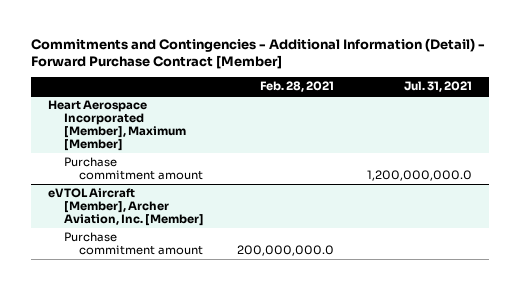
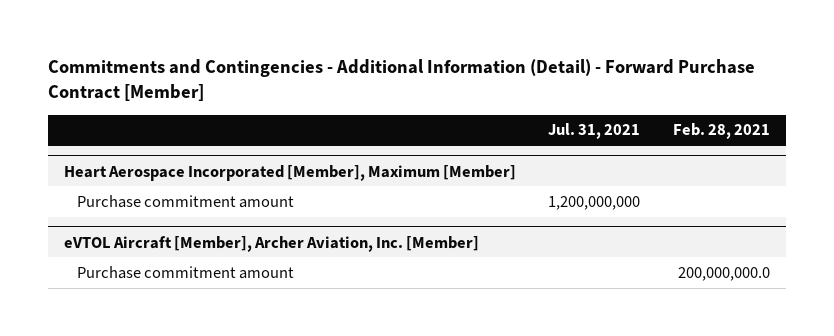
[367,170,473,182] 1,200,000,000.0 -> [548,195,641,210] 1,200,000,000

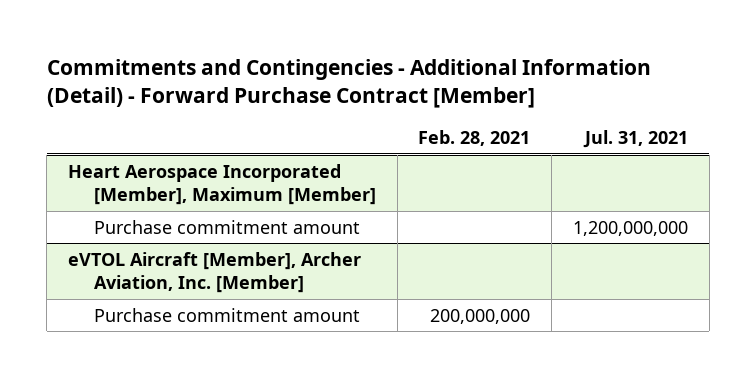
[677,266,770,281] 200,000,000.0 -> [430,308,531,324] 200,000,000

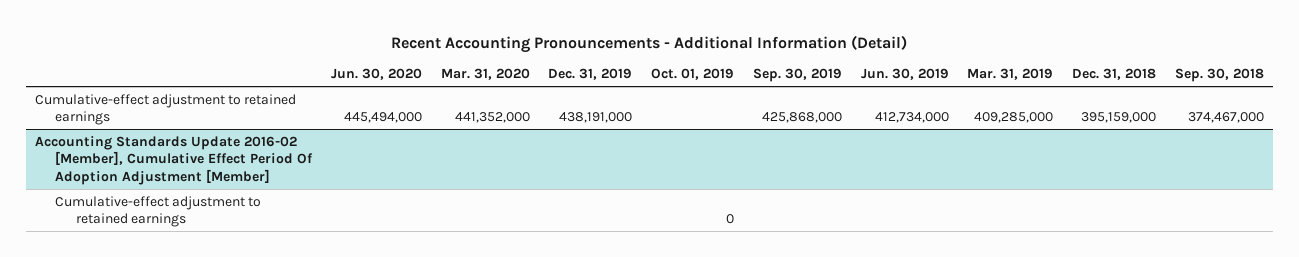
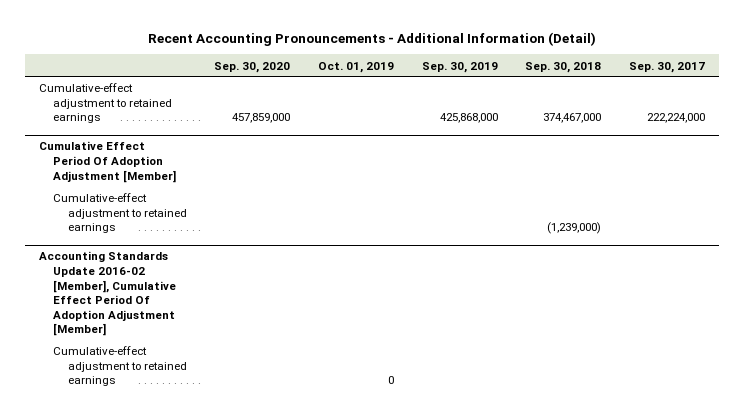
[331,68,423,81] Jun. 30, 2020 -> none
[440,68,530,81] Mar. 31, 2020 -> none
[548,68,633,81] Dec. 31, 2019 -> none
[860,68,949,81] Jun. 30, 2019 -> none
[967,68,1054,81] Mar. 31, 2019 -> none
[1071,68,1156,81] Dec. 31, 2018 -> none
none -> [214,61,291,73] Sep. 30, 2020
none -> [629,61,706,73] Sep. 30, 2017
none -> [38,141,177,183] Cumulative Effect Period Of Adoption Adjustment [Member]
none -> [53,193,187,234] Cumulative-effect adjustment to retained earnings

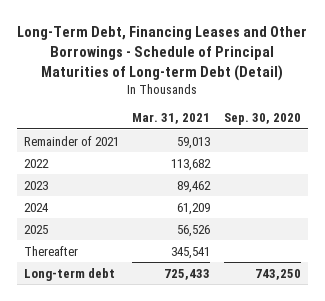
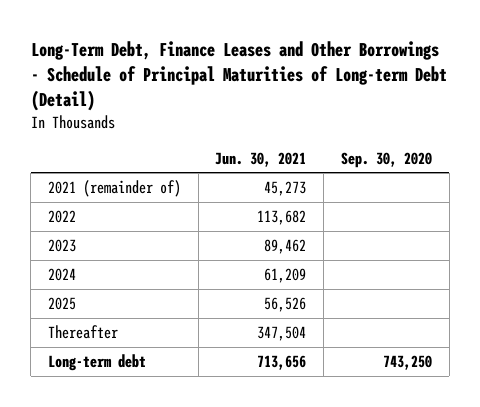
[17,25,308,81] Long-Term Debt, Financing Leases and Other Borrowings - Schedule of Principal Maturities of Long-term Debt (Detail) -> [30,40,447,111] Long-Term Debt, Finance Leases and Other Borrowings - Schedule of Principal Maturities of Long-term Debt (Detail)
[132,113,211,125] Mar. 31, 2021 -> none
none -> [215,151,307,167] Jun. 30, 2021
[23,135,119,146] Remainder of 2021 -> [47,180,181,198] 2021 (remainder of)

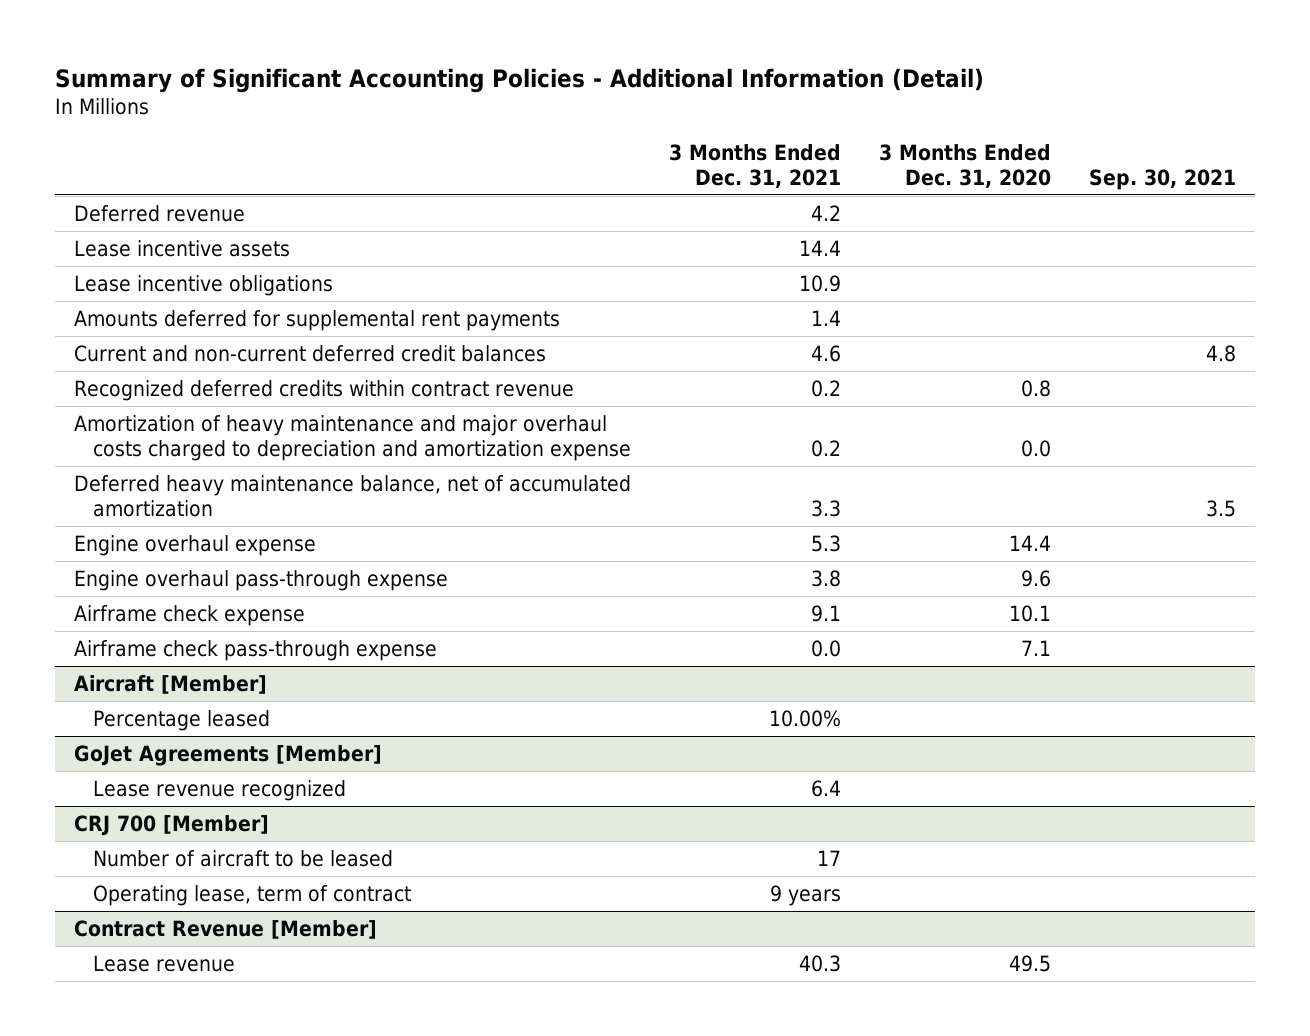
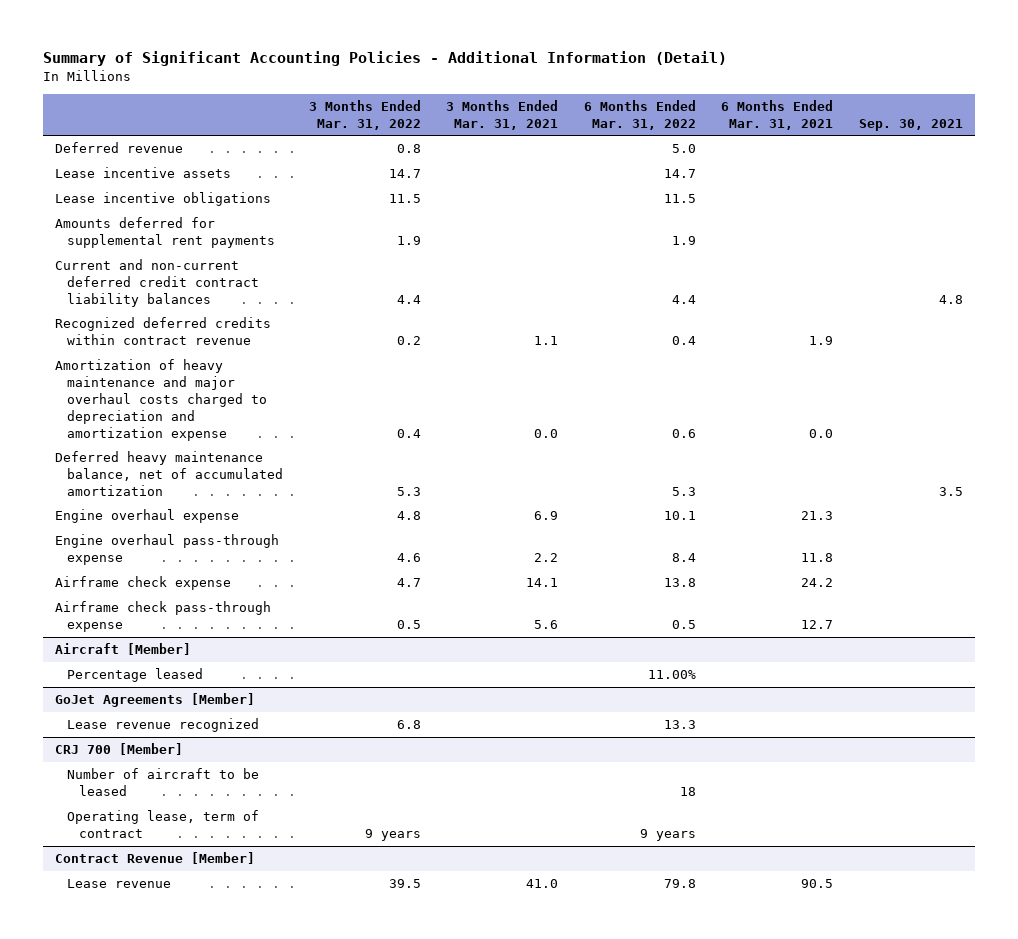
[669,144,842,188] 3 Months Ended Dec. 31, 2021 -> none
[879,144,1052,188] 3 Months Ended Dec. 31, 2020 -> none
none -> [308,99,421,130] 3 Months Ended Mar. 31, 2022
none -> [446,99,559,130] 3 Months Ended Mar. 31, 2021
none -> [583,99,696,130] 6 Months Ended Mar. 31, 2022
none -> [721,99,834,130] 6 Months Ended Mar. 31, 2021
[73,345,546,363] Current and non-current deferred credit balances -> [55,259,260,307] Current and non-current deferred credit contract liability balances

